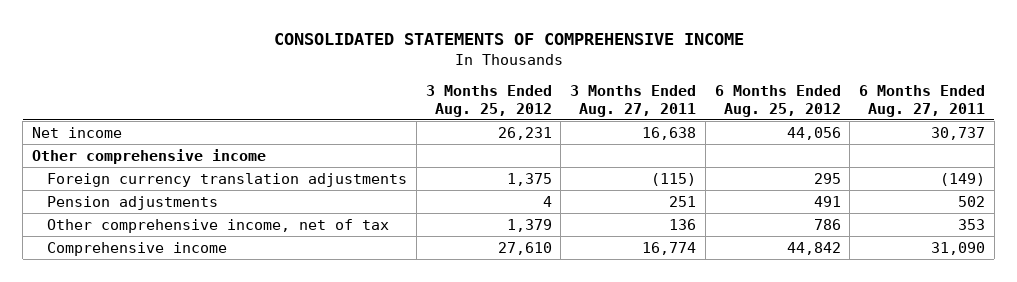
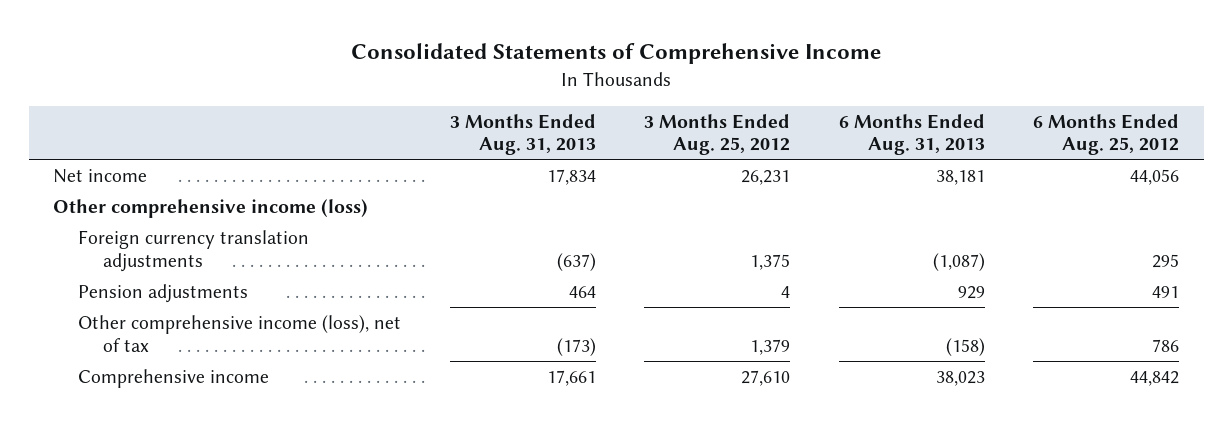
[273,33,744,46] CONSOLIDATED STATEMENTS OF COMPREHENSIVE INCOME -> [351,43,882,65] Consolidated Statements of Comprehensive Income
[570,85,697,117] 3 Months Ended Aug. 27, 2011 -> none
[859,85,986,117] 6 Months Ended Aug. 27, 2011 -> none
none -> [449,113,596,156] 3 Months Ended Aug. 31, 2013
none -> [838,113,985,156] 6 Months Ended Aug. 31, 2013
[31,148,266,164] Other comprehensive income -> [53,198,369,218] Other comprehensive income (loss)
[47,218,390,233] Other comprehensive income, net of tax -> [77,314,401,352] Other comprehensive income (loss), net of tax

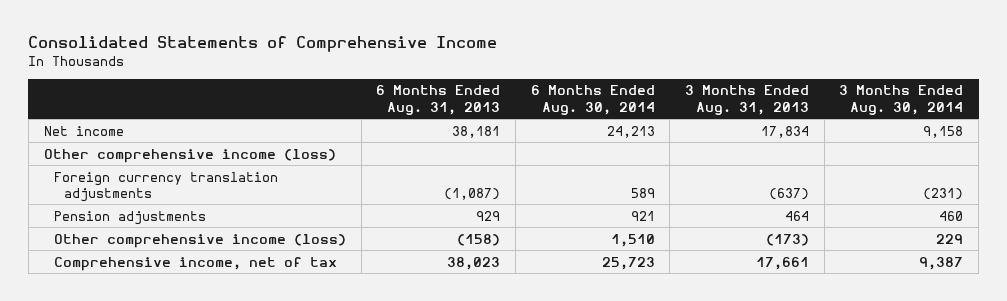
[644,113,791,156] 3 Months Ended Aug. 25, 2012 -> none
[1033,113,1180,156] 6 Months Ended Aug. 25, 2012 -> none
none -> [530,85,655,115] 6 Months Ended Aug. 30, 2014
none -> [839,85,964,115] 3 Months Ended Aug. 30, 2014
[77,314,401,352] Other comprehensive income (loss), net of tax -> [53,233,346,248] Other comprehensive income (loss)
[77,368,269,388] Comprehensive income -> [53,256,337,271] Comprehensive income, net of tax

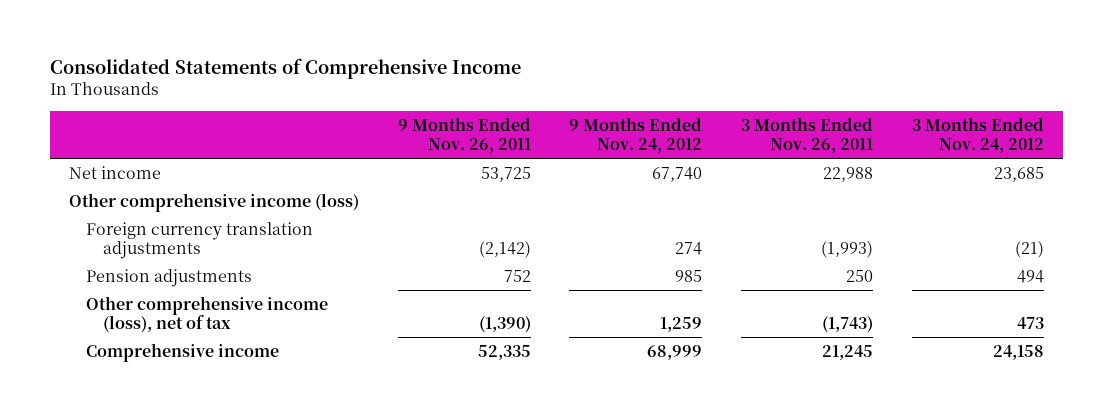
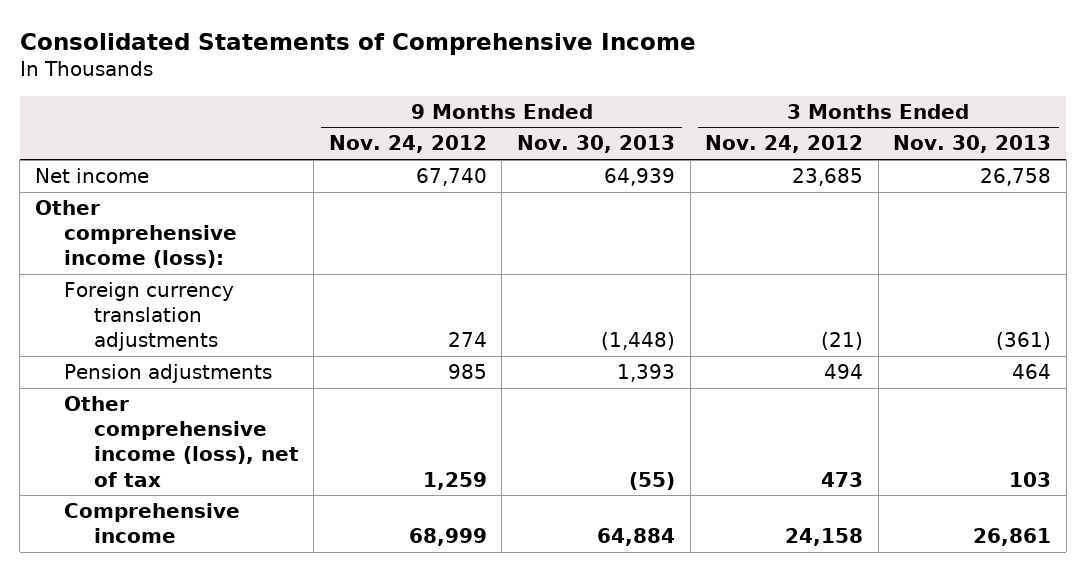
[397,116,531,154] 9 Months Ended Nov. 26, 2011 -> none
[741,116,874,154] 3 Months Ended Nov. 26, 2011 -> none
none -> [516,135,675,154] Nov. 30, 2013
none -> [893,135,1052,154] Nov. 30, 2013
[68,192,359,212] Other comprehensive income (loss) -> [34,199,238,269] Other comprehensive income (loss):

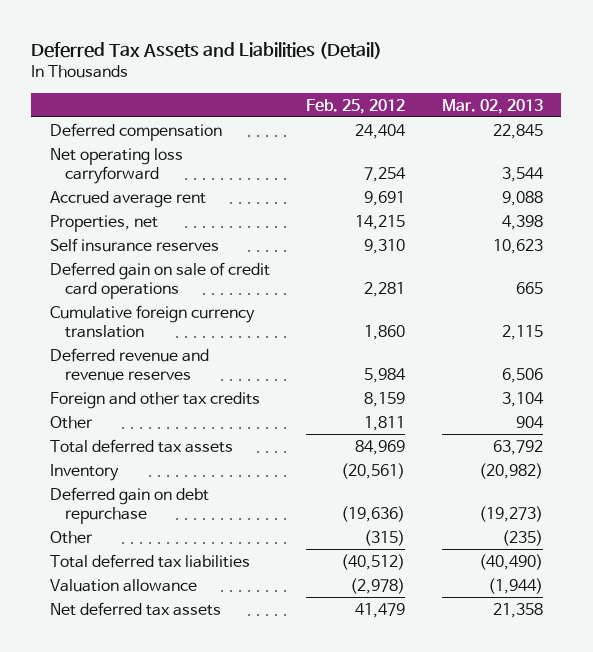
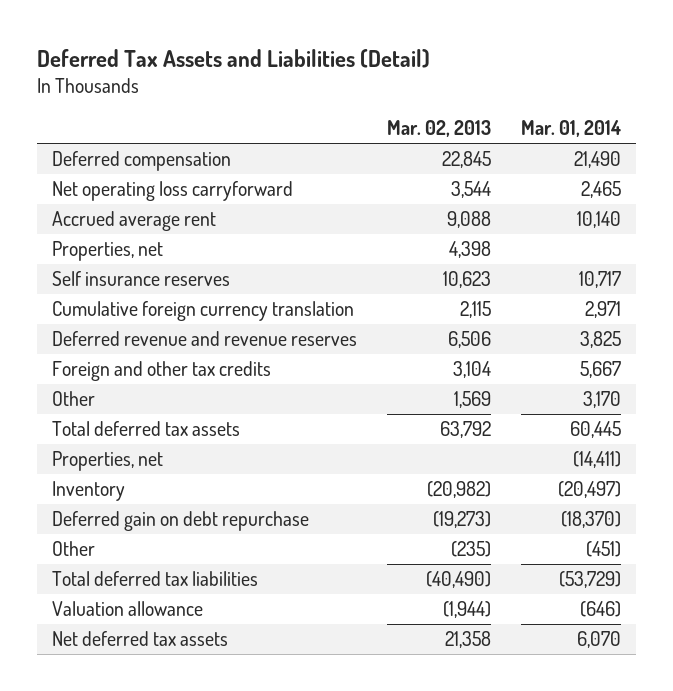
[306,98,406,114] Feb. 25, 2012 -> none
none -> [520,120,621,138] Mar. 01, 2014
[49,261,270,299] Deferred gain on sale of credit card operations -> none
[515,415,544,428] 904 -> [453,391,491,409] 1,569
none -> [51,451,163,472] Properties, net

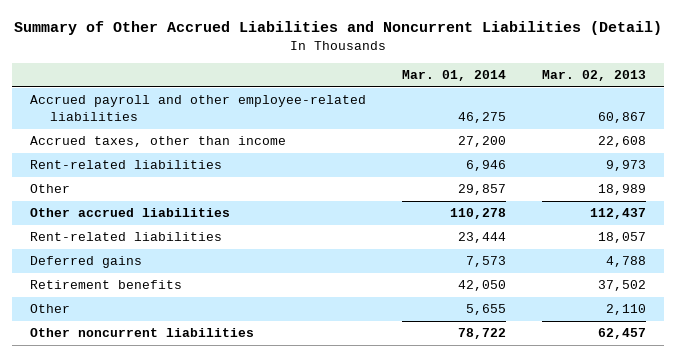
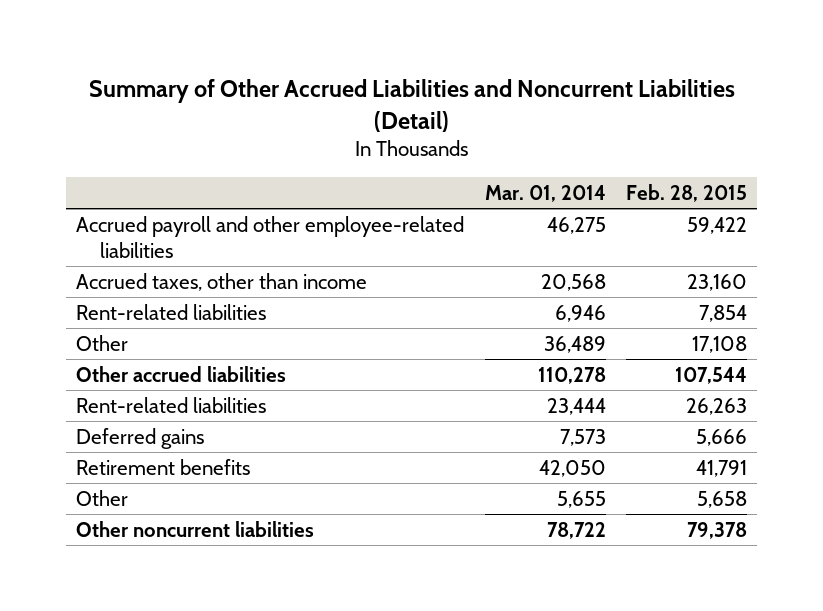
[541,69,646,81] Mar. 02, 2013 -> none
none -> [625,183,747,202] Feb. 28, 2015
[457,136,506,148] 27,200 -> [540,273,606,291] 20,568
[457,184,506,196] 29,857 -> [543,335,606,353] 36,489

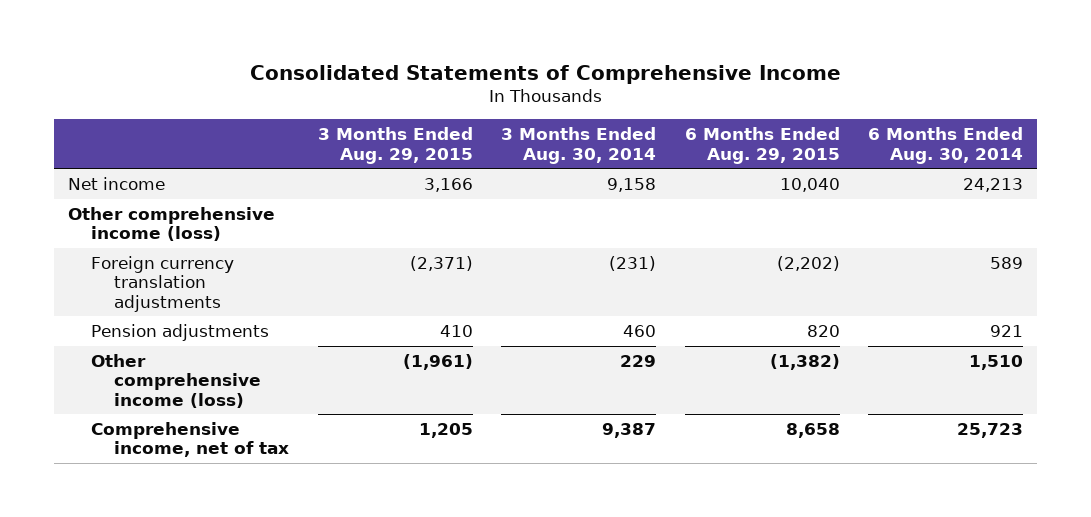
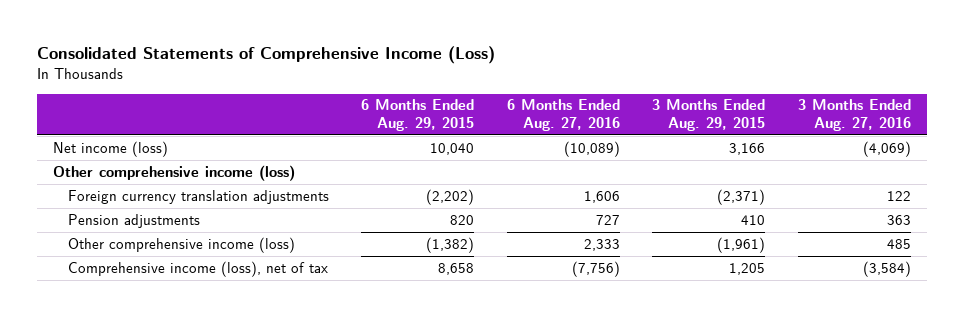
[249,64,841,84] Consolidated Statements of Comprehensive Income -> [36,46,495,65] Consolidated Statements of Comprehensive Income (Loss)
[501,127,657,164] 3 Months Ended Aug. 30, 2014 -> none
[868,127,1024,164] 6 Months Ended Aug. 30, 2014 -> none
none -> [506,99,620,132] 6 Months Ended Aug. 27, 2016
none -> [798,99,912,132] 3 Months Ended Aug. 27, 2016
[67,176,165,190] Net income -> [53,140,169,157] Net income (loss)
[91,421,290,458] Comprehensive income, net of tax -> [67,260,328,277] Comprehensive income (loss), net of tax

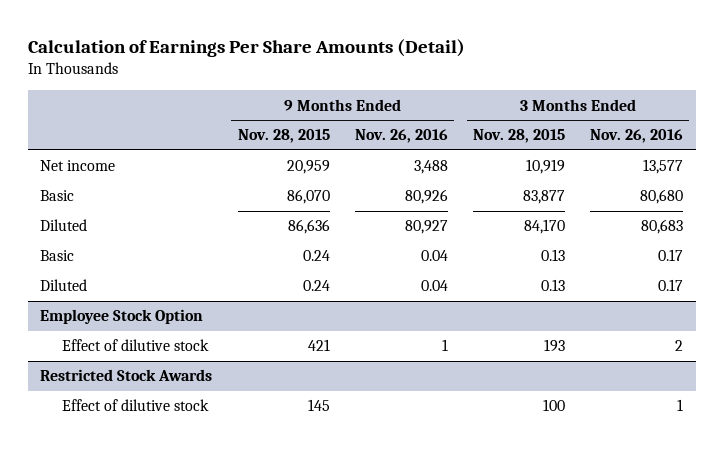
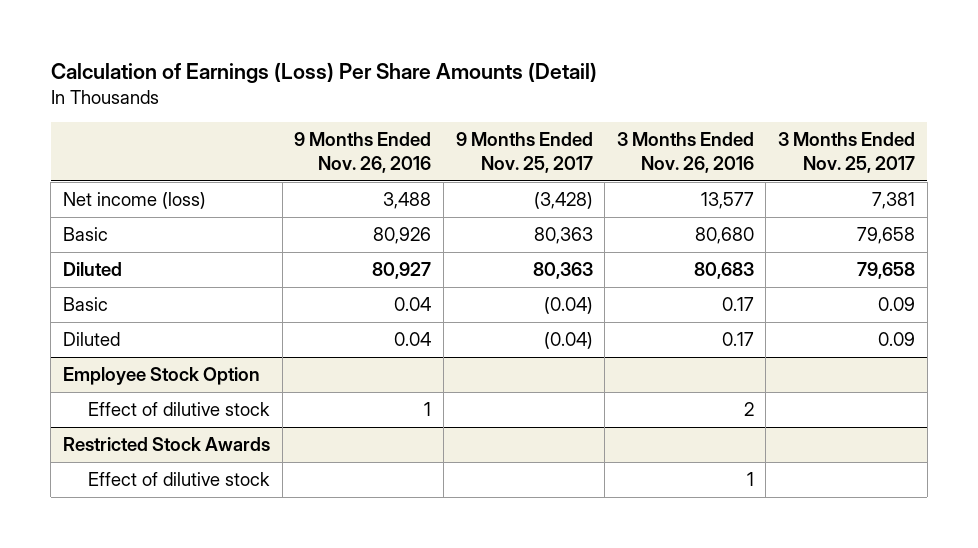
[27,38,465,57] Calculation of Earnings Per Share Amounts (Detail) -> [50,62,597,84] Calculation of Earnings (Loss) Per Share Amounts (Detail)
[237,129,330,144] Nov. 28, 2015 -> none
[472,129,565,144] Nov. 28, 2015 -> none
none -> [455,132,593,173] 9 Months Ended Nov. 25, 2017
none -> [778,132,916,173] 3 Months Ended Nov. 25, 2017
[40,160,116,172] Net income -> [62,192,206,210] Net income (loss)

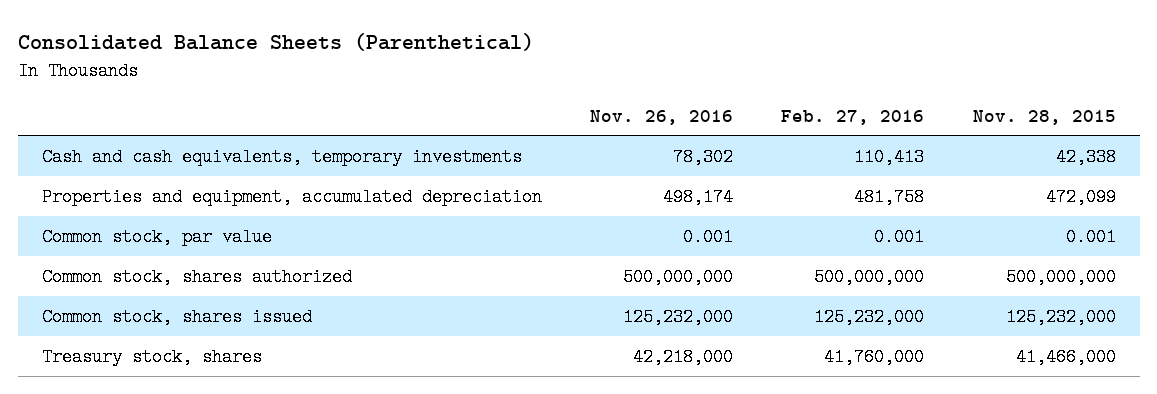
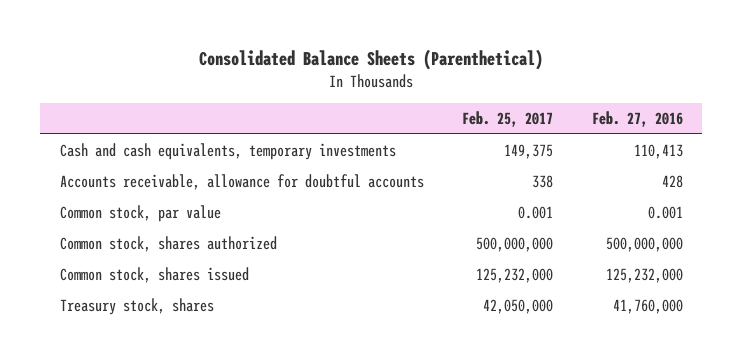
[590,109,734,125] Nov. 26, 2016 -> none
[972,109,1116,125] Nov. 28, 2015 -> none
none -> [462,110,554,127] Feb. 25, 2017
[41,187,542,206] Properties and equipment, accumulated depreciation -> none
none -> [59,174,424,191] Accounts receivable, allowance for doubtful accounts

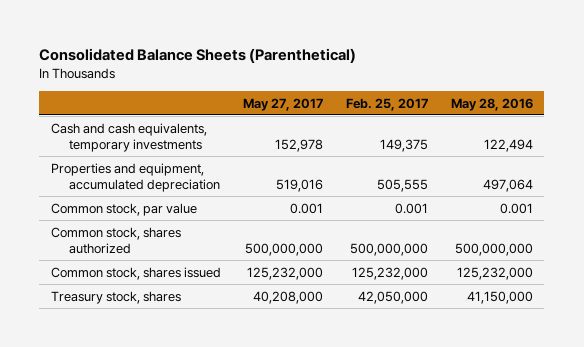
[592,110,684,127] Feb. 27, 2016 -> none
none -> [243,97,324,111] May 27, 2017
none -> [451,97,534,111] May 28, 2016
[59,174,424,191] Accounts receivable, allowance for doubtful accounts -> none
none -> [50,162,220,192] Properties and equipment, accumulated depreciation

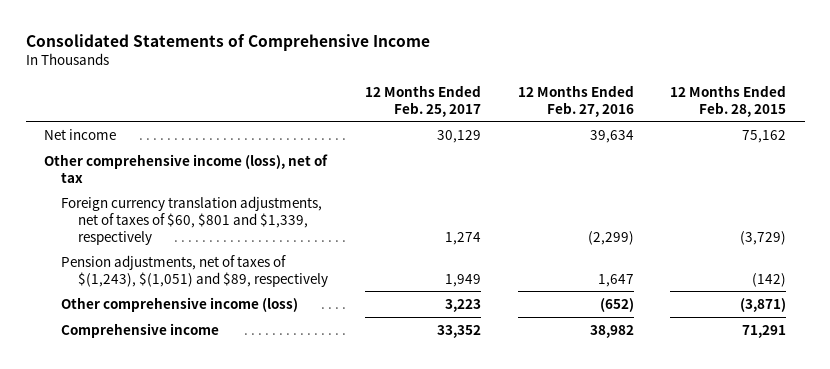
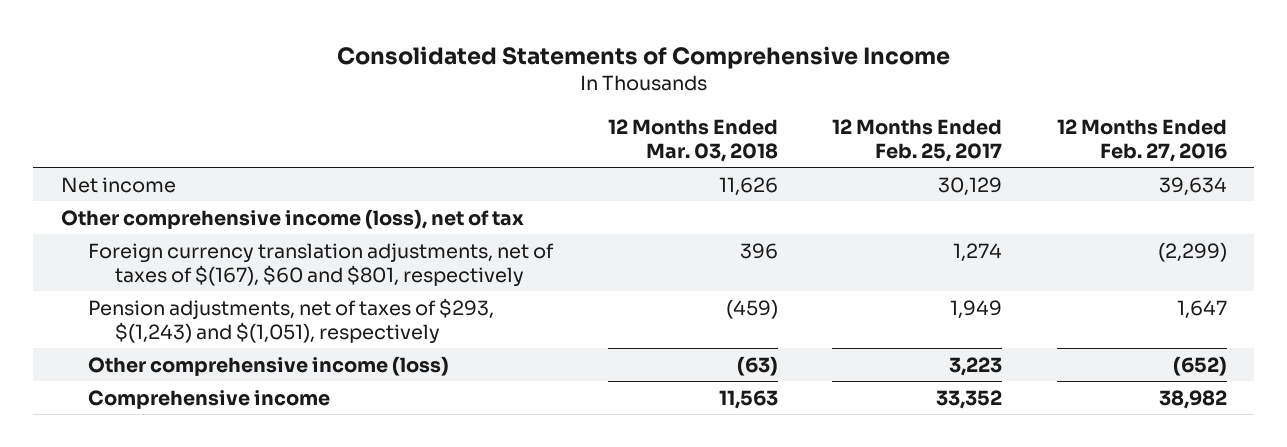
[670,84,787,117] 12 Months Ended Feb. 28, 2015 -> none
none -> [607,118,778,162] 12 Months Ended Mar. 03, 2018
[61,195,323,245] Foreign currency translation adjustments, net of taxes of $60, $801 and $1,339, respectively -> [88,242,555,287] Foreign currency translation adjustments, net of taxes of $(167), $60 and $801, respectively
[61,254,329,287] Pension adjustments, net of taxes of $(1,243), $(1,051) and $89, respectively -> [88,297,495,344] Pension adjustments, net of taxes of $293, $(1,243) and $(1,051), respectively

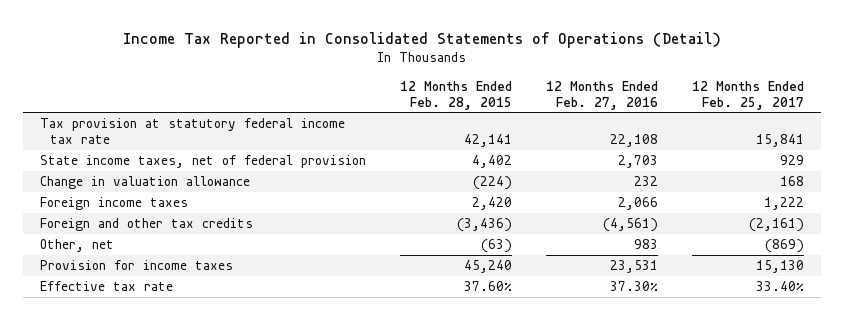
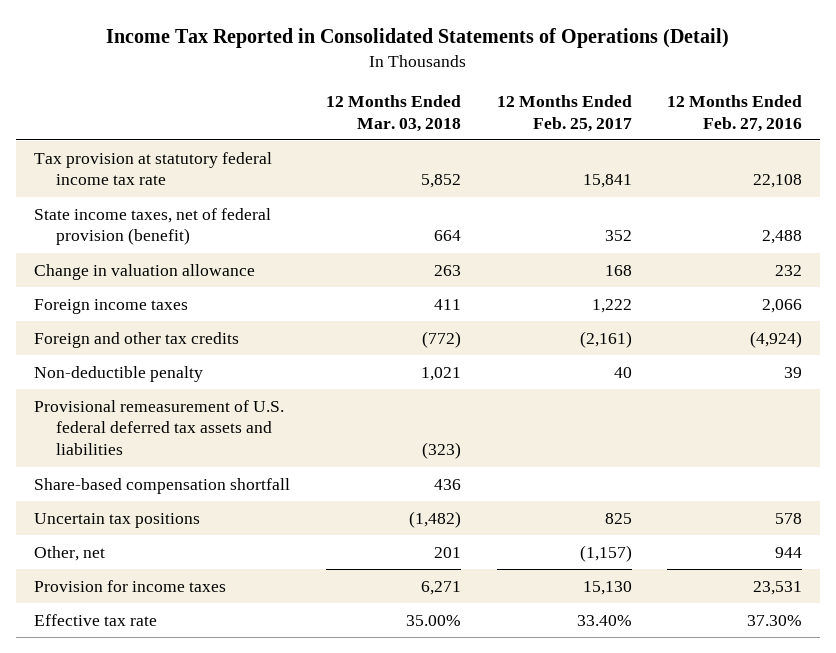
[399,80,512,110] 12 Months Ended Feb. 28, 2015 -> none
none -> [325,94,461,132] 12 Months Ended Mar. 03, 2018
[39,155,366,169] State income taxes, net of federal provision -> [34,207,272,246] State income taxes, net of federal provision (benefit)
[617,155,658,169] 2,703 -> [762,230,803,245] 2,488
[779,155,804,166] 929 -> [604,230,632,242] 352
[602,218,658,233] (4,561) -> [750,330,803,348] (4,924)
none -> [34,365,204,382] Non-deductible penalty
none -> [34,399,285,456] Provisional remeasurement of U.S. federal deferred tax assets and liabilities
none -> [34,477,291,494] Share-based compensation shortfall
none -> [34,512,201,528] Uncertain tax positions
[633,239,658,250] 983 -> [775,546,803,558] 944
[764,239,804,254] (869) -> [579,544,632,562] (1,157)

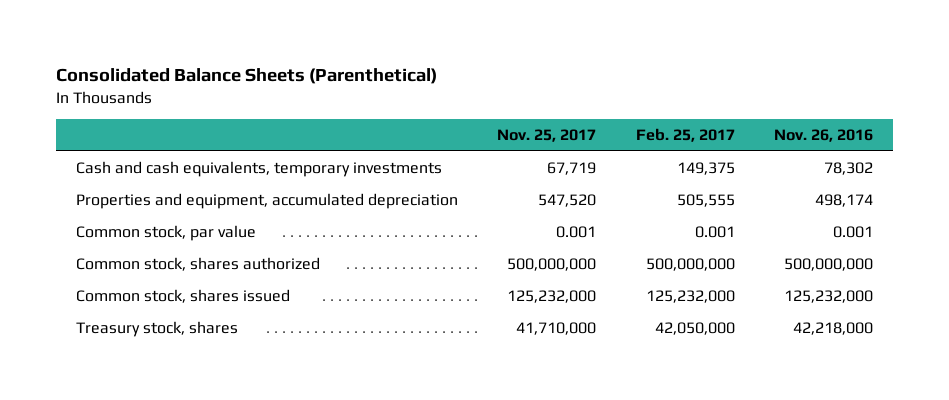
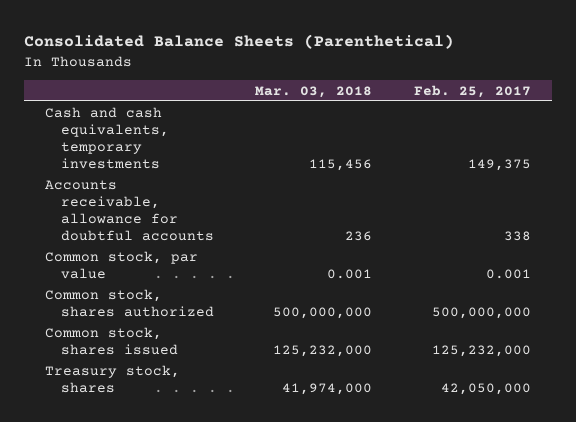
[497,129,597,143] Nov. 25, 2017 -> none
[774,129,874,143] Nov. 26, 2016 -> none
none -> [255,85,373,98] Mar. 03, 2018
[75,193,458,210] Properties and equipment, accumulated depreciation -> none
none -> [44,179,214,241] Accounts receivable, allowance for doubtful accounts

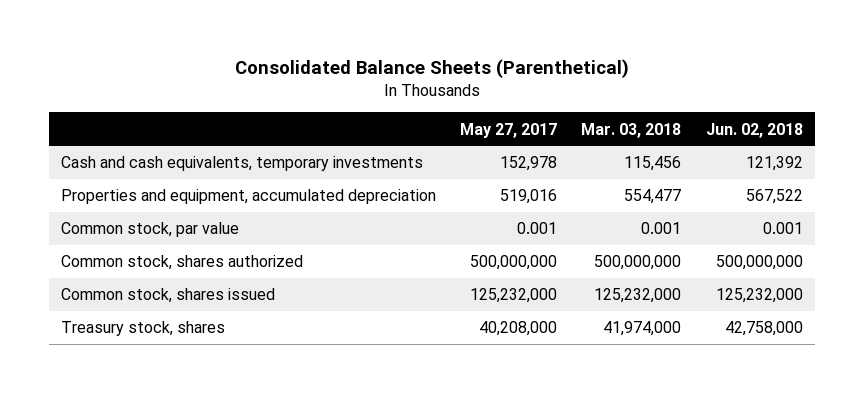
[413,84,531,98] Feb. 25, 2017 -> none
none -> [460,122,558,138] May 27, 2017
none -> [705,122,803,138] Jun. 02, 2018
[44,179,214,241] Accounts receivable, allowance for doubtful accounts -> none
none -> [60,189,436,205] Properties and equipment, accumulated depreciation

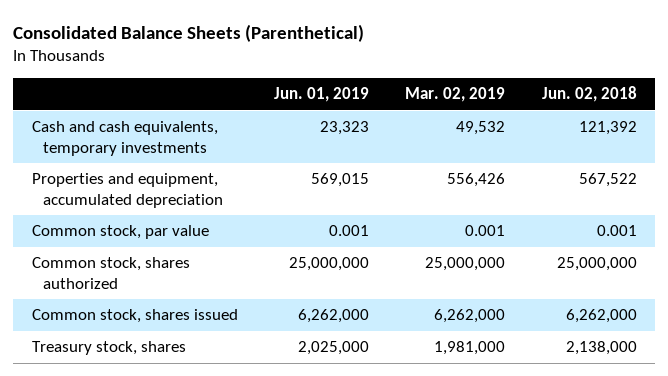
[460,122,558,138] May 27, 2017 -> none
[581,122,682,138] Mar. 03, 2018 -> none
none -> [274,87,370,103] Jun. 01, 2019
none -> [405,87,506,103] Mar. 02, 2019
[715,255,803,271] 500,000,000 -> [556,257,637,272] 25,000,000
[715,288,803,304] 125,232,000 -> [565,309,637,324] 6,262,000
[724,321,803,337] 42,758,000 -> [565,341,637,356] 2,138,000

